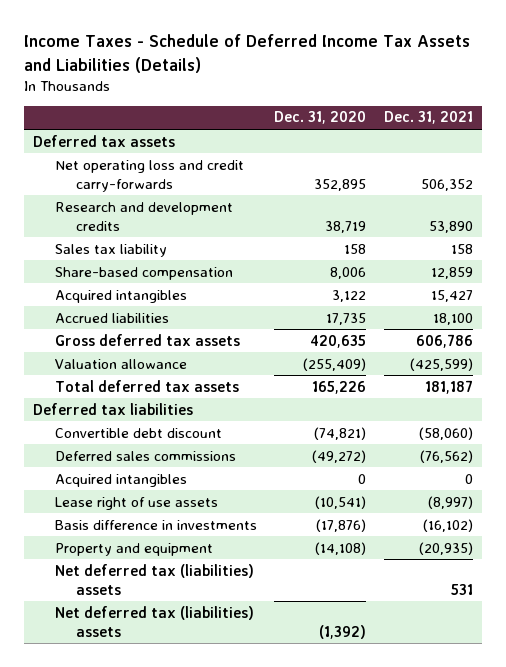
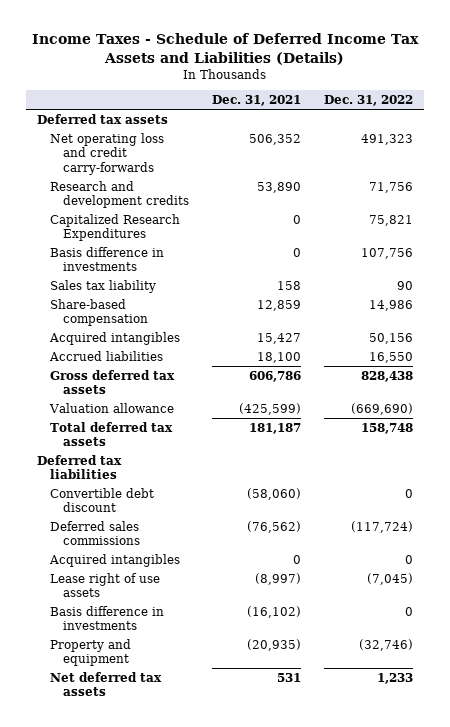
[274,111,367,125] Dec. 31, 2020 -> none
none -> [323,95,413,107] Dec. 31, 2022
none -> [50,213,181,242] Capitalized Research Expenditures
none -> [50,246,165,272] Basis difference in investments
[54,605,254,637] Net deferred tax (liabilities) assets -> none
[54,563,254,595] Net deferred tax (liabilities) assets -> [50,671,163,697] Net deferred tax assets

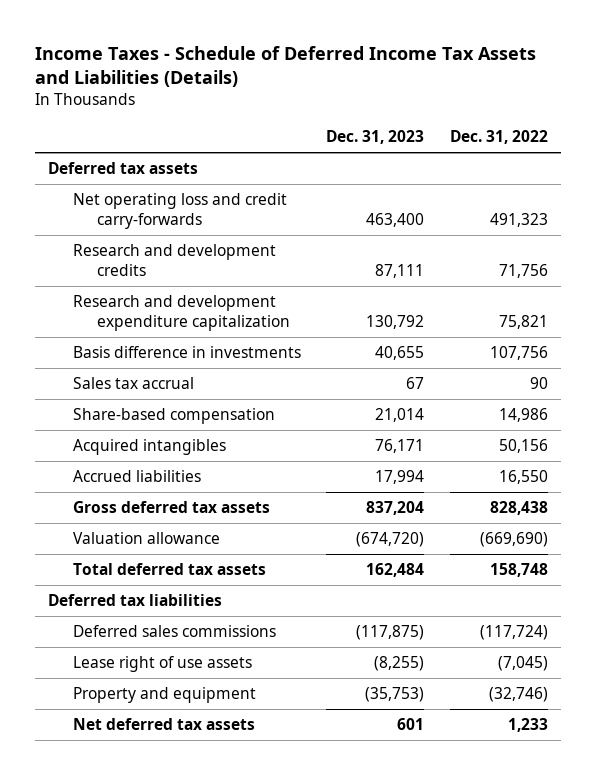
[211,95,301,107] Dec. 31, 2021 -> none
none -> [326,130,425,145] Dec. 31, 2023
[50,213,181,242] Capitalized Research Expenditures -> [72,295,291,331] Research and development expenditure capitalization
[50,279,157,293] Sales tax liability -> [72,377,194,390] Sales tax accrual
[50,487,155,513] Convertible debt discount -> none
[49,553,181,567] Acquired intangibles -> none
[50,605,165,631] Basis difference in investments -> none

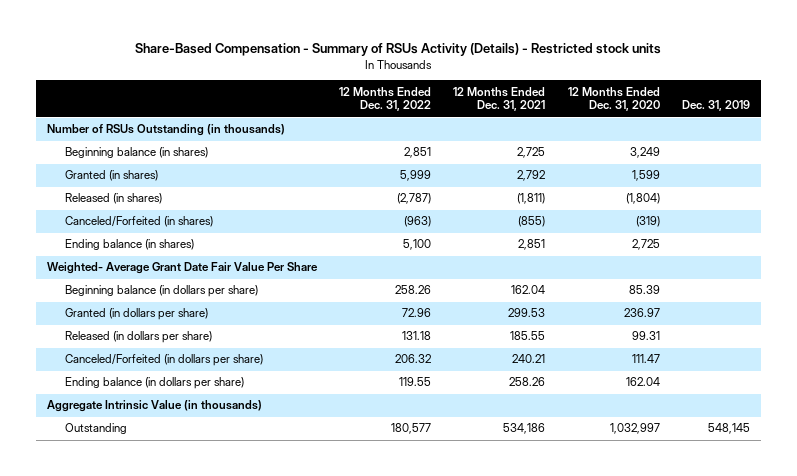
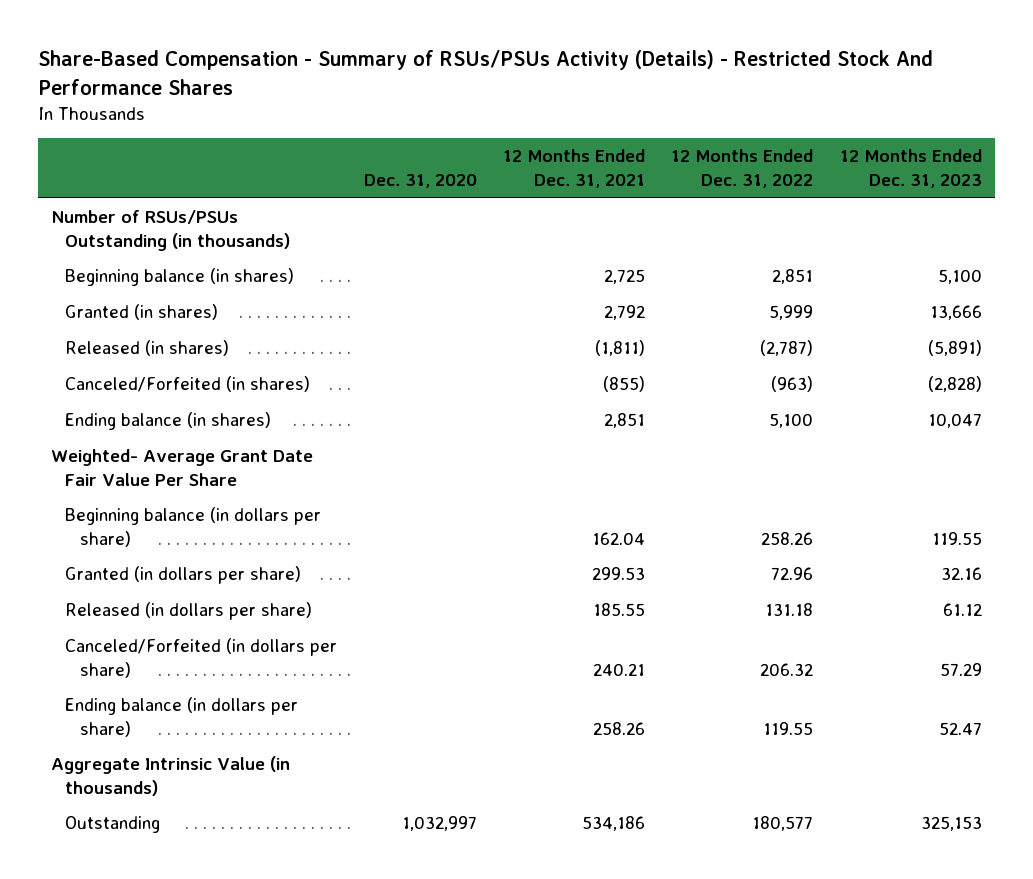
[135,43,662,57] Share-Based Compensation - Summary of RSUs Activity (Details) - Restricted stock units -> [37,50,933,95] Share-Based Compensation - Summary of RSUs/PSUs Activity (Details) - Restricted Stock And Performance Shares
[567,86,660,112] 12 Months Ended Dec. 31, 2020 -> none
[681,100,750,112] Dec. 31, 2019 -> none
none -> [363,173,477,188] Dec. 31, 2020
none -> [839,149,982,188] 12 Months Ended Dec. 31, 2023
[46,124,285,137] Number of RSUs Outstanding (in thousands) -> [51,210,291,251] Number of RSUs/PSUs Outstanding (in thousands)

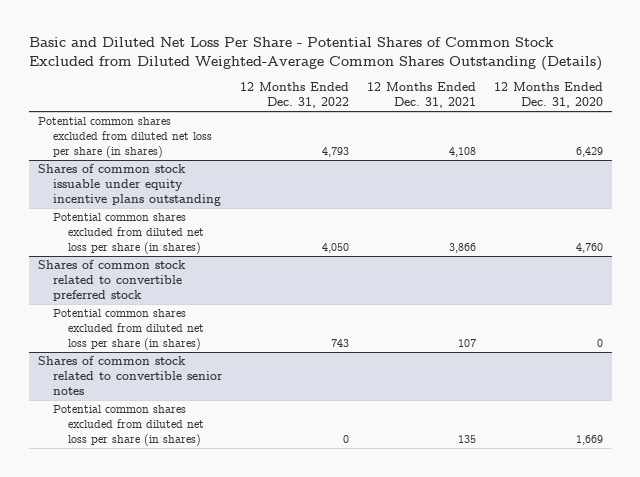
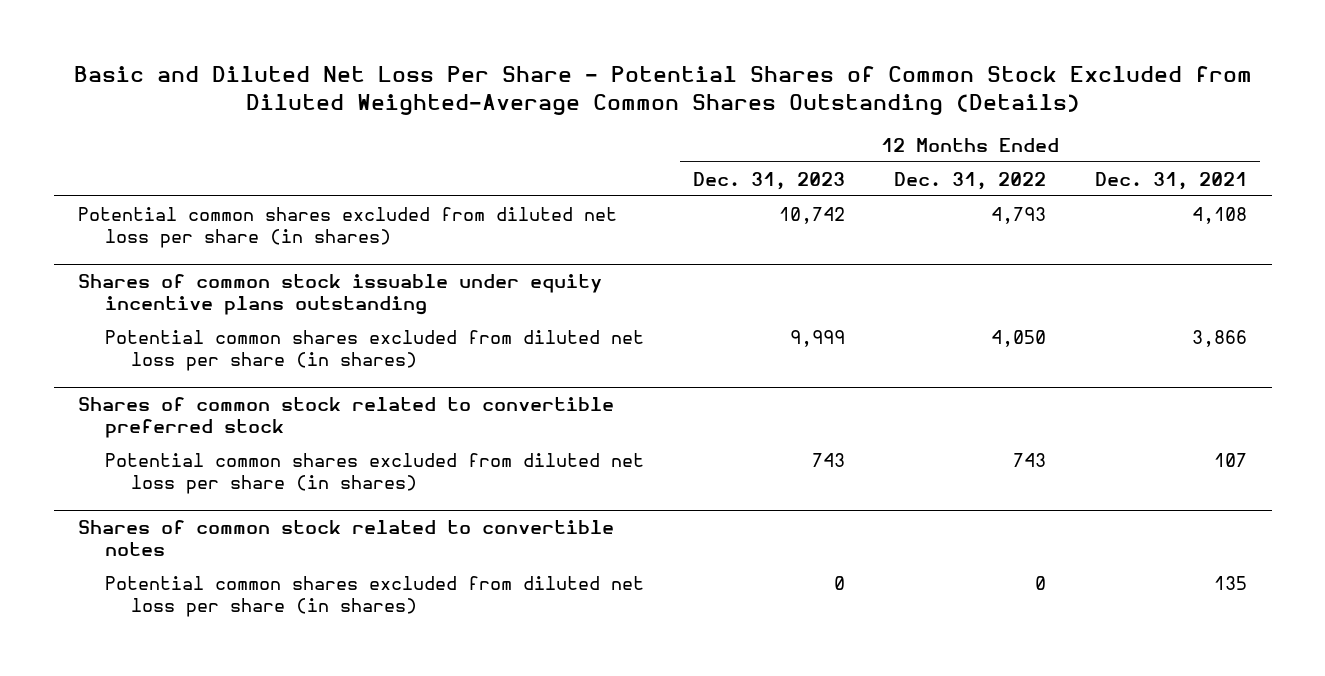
[493,82,603,109] 12 Months Ended Dec. 31, 2020 -> none
none -> [692,171,845,190] Dec. 31, 2023
[37,356,223,395] Shares of common stock related to convertible senior notes -> [78,519,615,556] Shares of common stock related to convertible notes

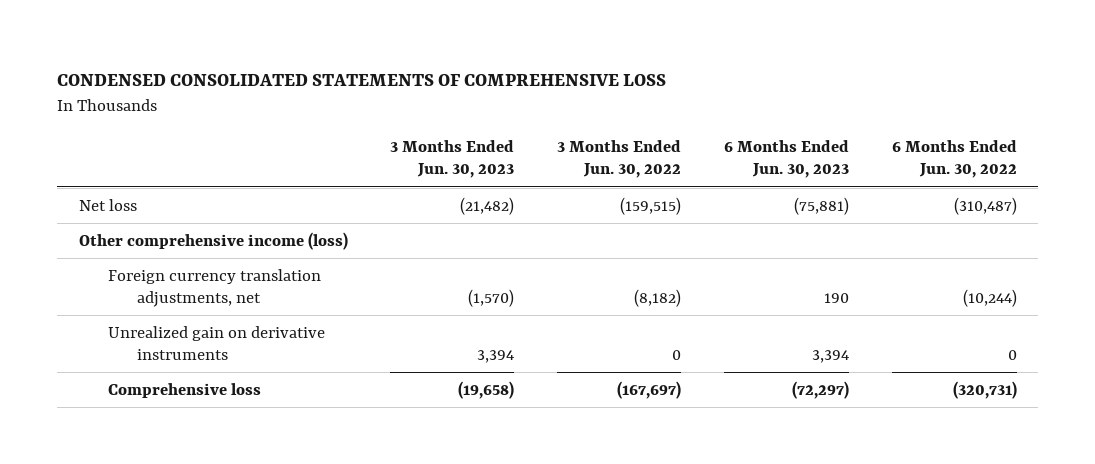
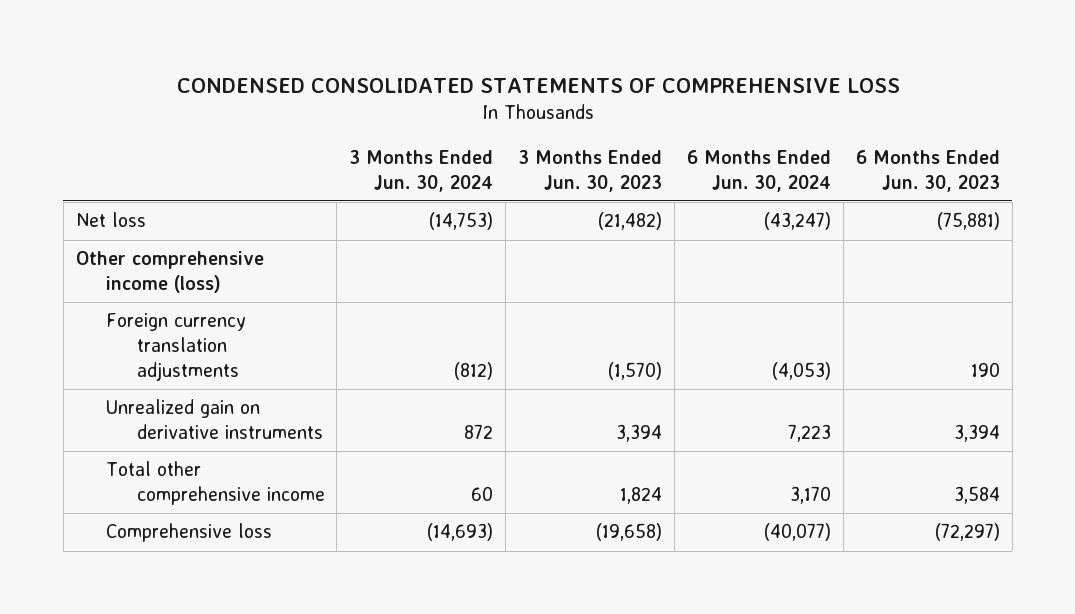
[557,140,682,179] 3 Months Ended Jun. 30, 2022 -> none
[891,140,1017,179] 6 Months Ended Jun. 30, 2022 -> none
none -> [349,149,494,192] 3 Months Ended Jun. 30, 2024
none -> [686,149,831,192] 6 Months Ended Jun. 30, 2024
[107,268,321,307] Foreign currency translation adjustments, net -> [106,313,247,382] Foreign currency translation adjustments
none -> [106,461,325,506] Total other comprehensive income

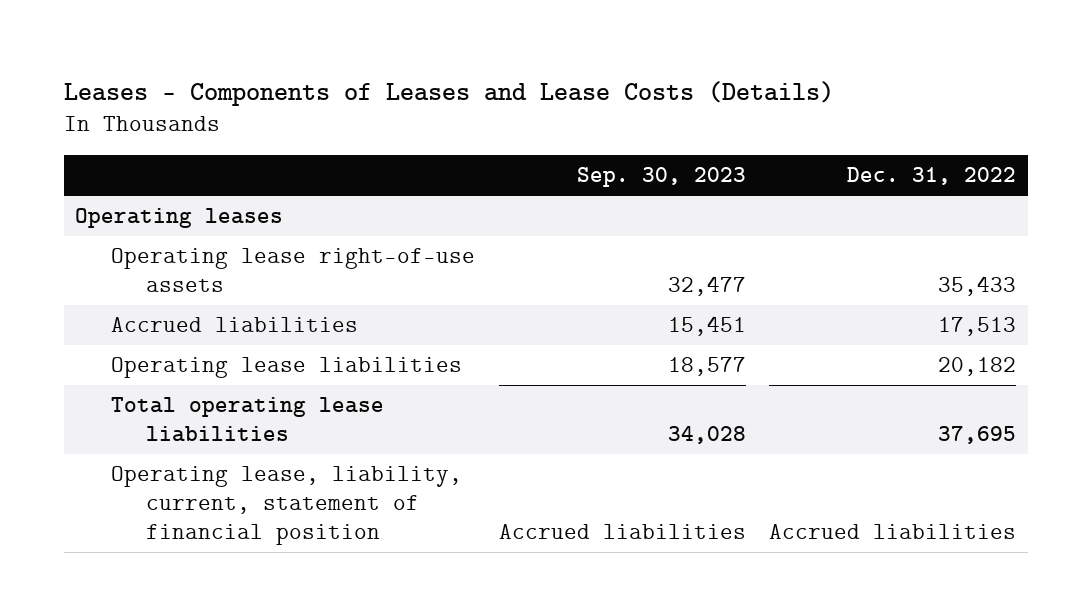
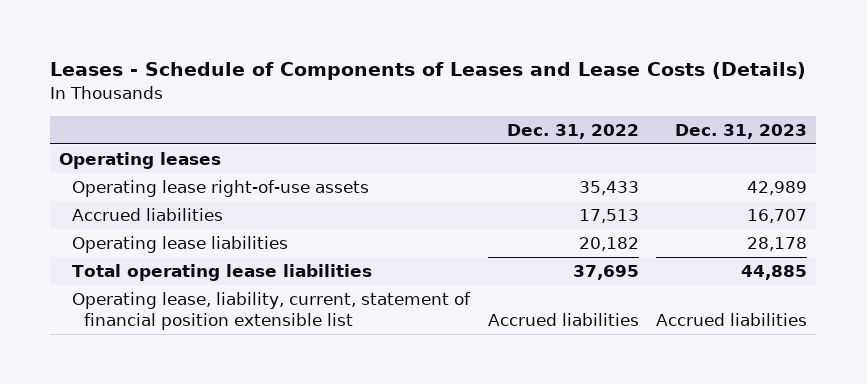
[63,80,834,106] Leases - Components of Leases and Lease Costs (Details) -> [50,62,807,81] Leases - Schedule of Components of Leases and Lease Costs (Details)
[576,167,746,188] Sep. 30, 2023 -> none
none -> [675,123,808,139] Dec. 31, 2023
[110,466,462,545] Operating lease, liability, current, statement of financial position -> [71,292,471,330] Operating lease, liability, current, statement of financial position extensible list

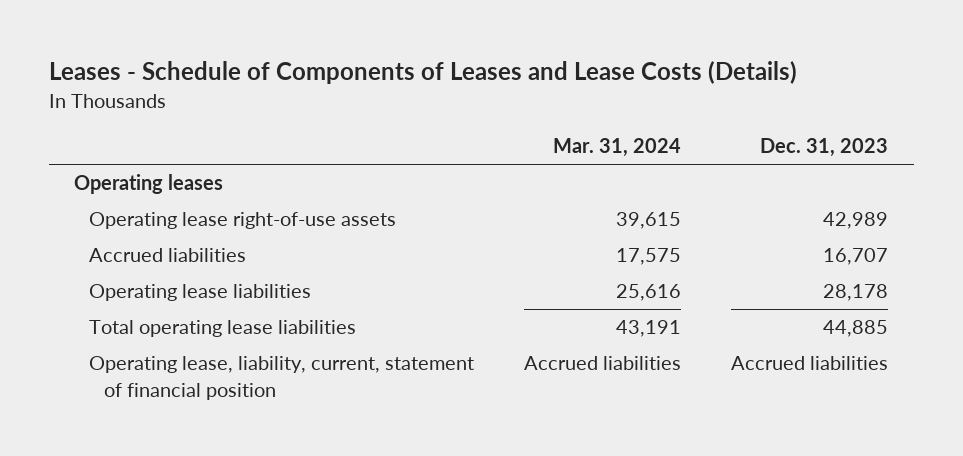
[506,123,639,139] Dec. 31, 2022 -> none
none -> [553,138,682,158] Mar. 31, 2024
[71,292,471,330] Operating lease, liability, current, statement of financial position extensible list -> [88,356,474,400] Operating lease, liability, current, statement of financial position

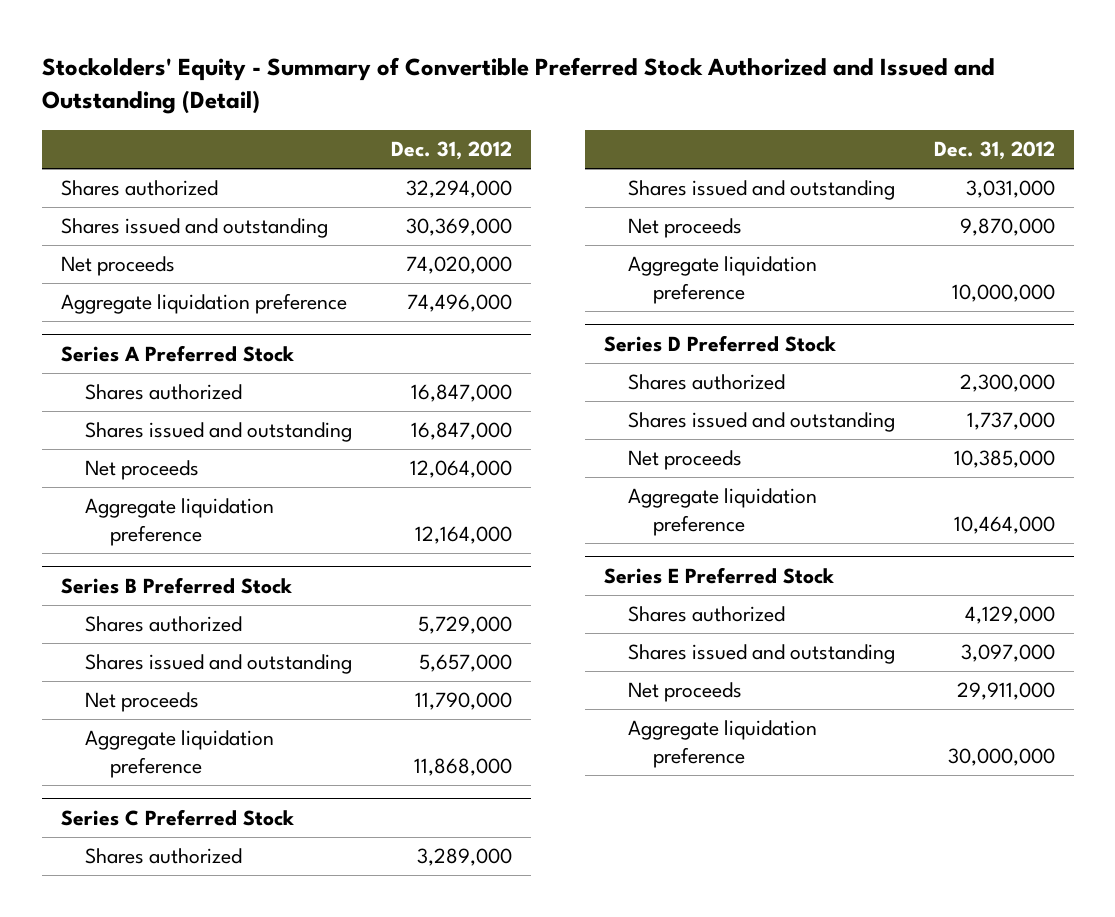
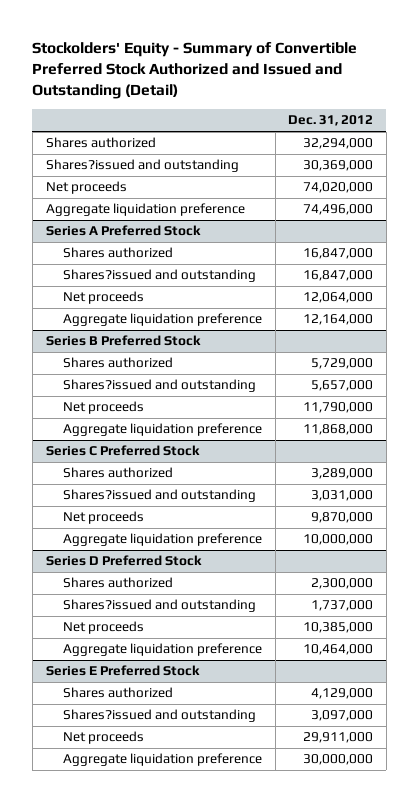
[60,218,328,239] Shares issued and outstanding -> [45,159,239,173] Shares?issued and outstanding
[85,422,353,443] Shares issued and outstanding -> [63,269,257,283] Shares?issued and outstanding
[85,654,353,675] Shares issued and outstanding -> [63,379,257,393] Shares?issued and outstanding
[628,180,896,201] Shares issued and outstanding -> [63,489,257,503] Shares?issued and outstanding
[628,412,896,433] Shares issued and outstanding -> [63,599,257,613] Shares?issued and outstanding
[628,644,896,665] Shares issued and outstanding -> [63,709,257,723] Shares?issued and outstanding

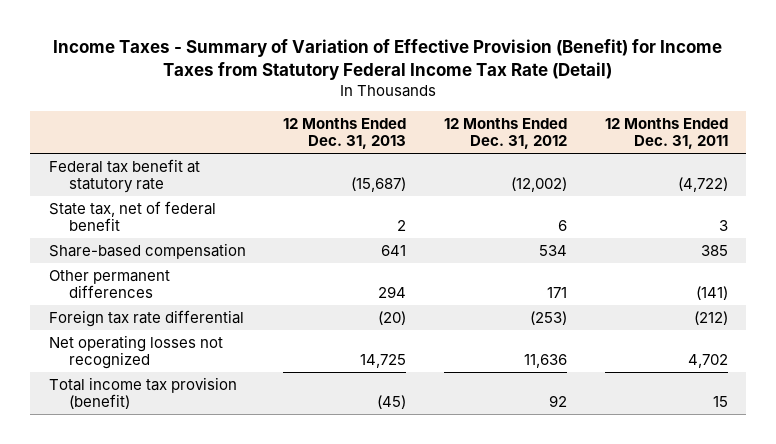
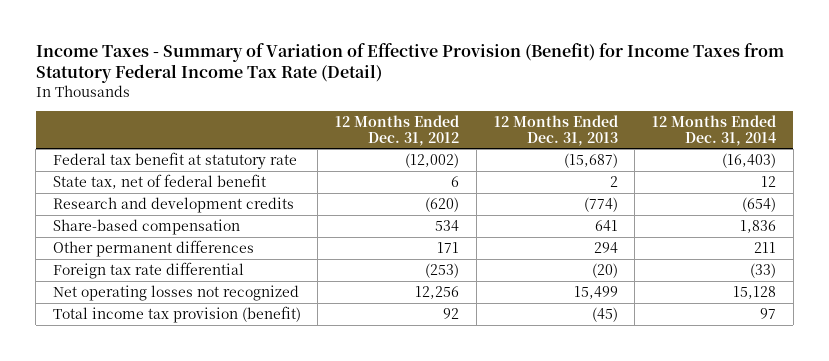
[604,117,728,149] 12 Months Ended Dec. 31, 2011 -> none
none -> [652,114,777,146] 12 Months Ended Dec. 31, 2014
none -> [52,196,294,213] Research and development credits
[360,354,407,369] 14,725 -> [573,285,618,299] 15,499
[523,354,567,369] 11,636 -> [415,285,460,299] 12,256

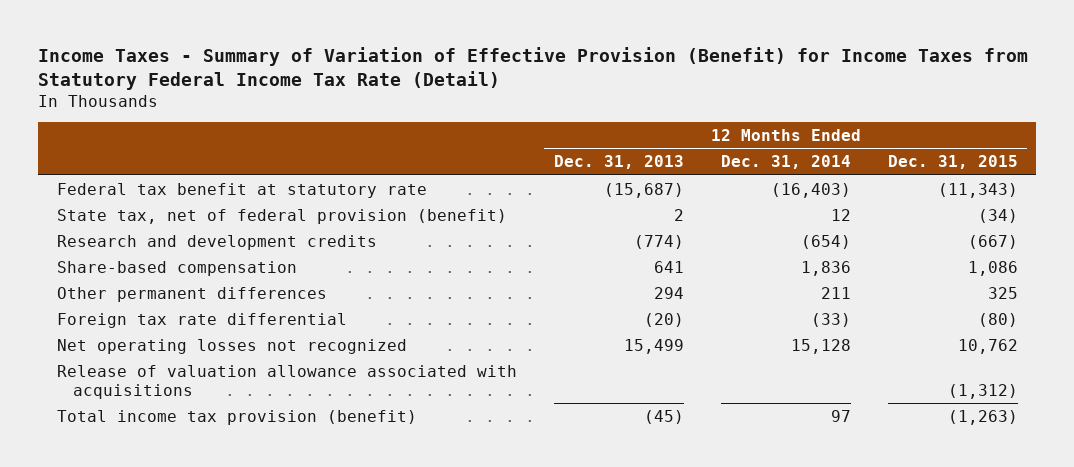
[335,114,460,146] 12 Months Ended Dec. 31, 2012 -> none
none -> [887,155,1018,170] Dec. 31, 2015
[52,173,266,189] State tax, net of federal benefit -> [56,208,507,224] State tax, net of federal provision (benefit)
none -> [56,364,517,399] Release of valuation allowance associated with acquisitions

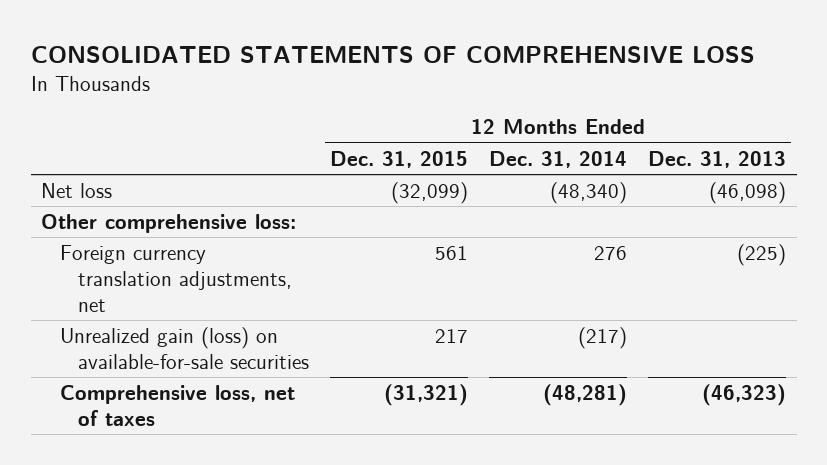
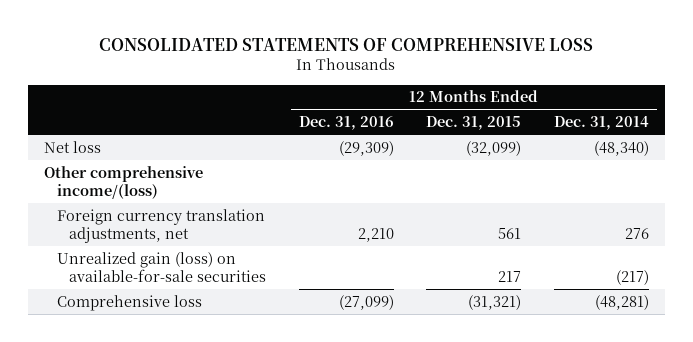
[648,150,787,168] Dec. 31, 2013 -> none
none -> [298,116,394,131] Dec. 31, 2016
[41,213,297,233] Other comprehensive loss: -> [44,165,204,199] Other comprehensive income/(loss)
[59,384,295,426] Comprehensive loss, net of taxes -> [56,294,202,311] Comprehensive loss

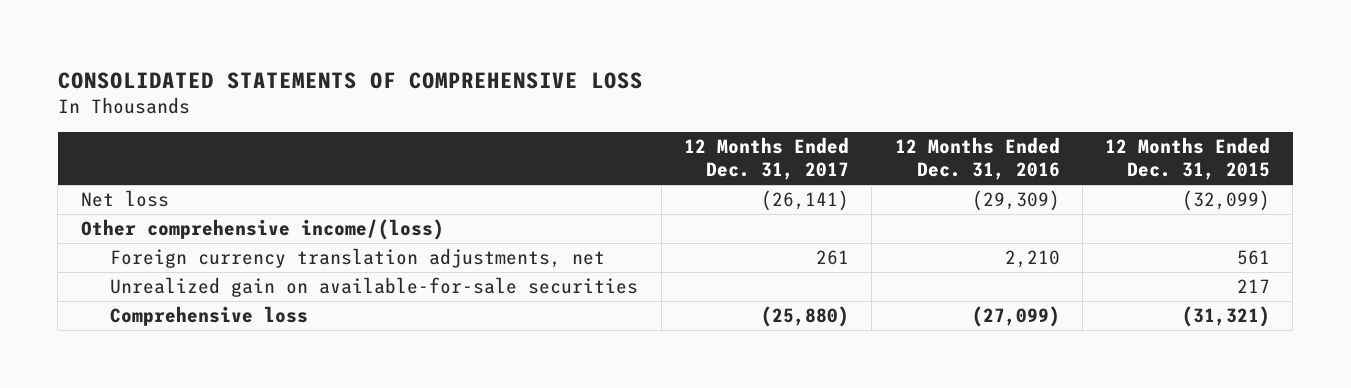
[553,116,649,131] Dec. 31, 2014 -> none
none -> [684,137,850,181] 12 Months Ended Dec. 31, 2017
[56,251,267,282] Unrealized gain (loss) on available-for-sale securities -> [110,277,639,298] Unrealized gain on available-for-sale securities

